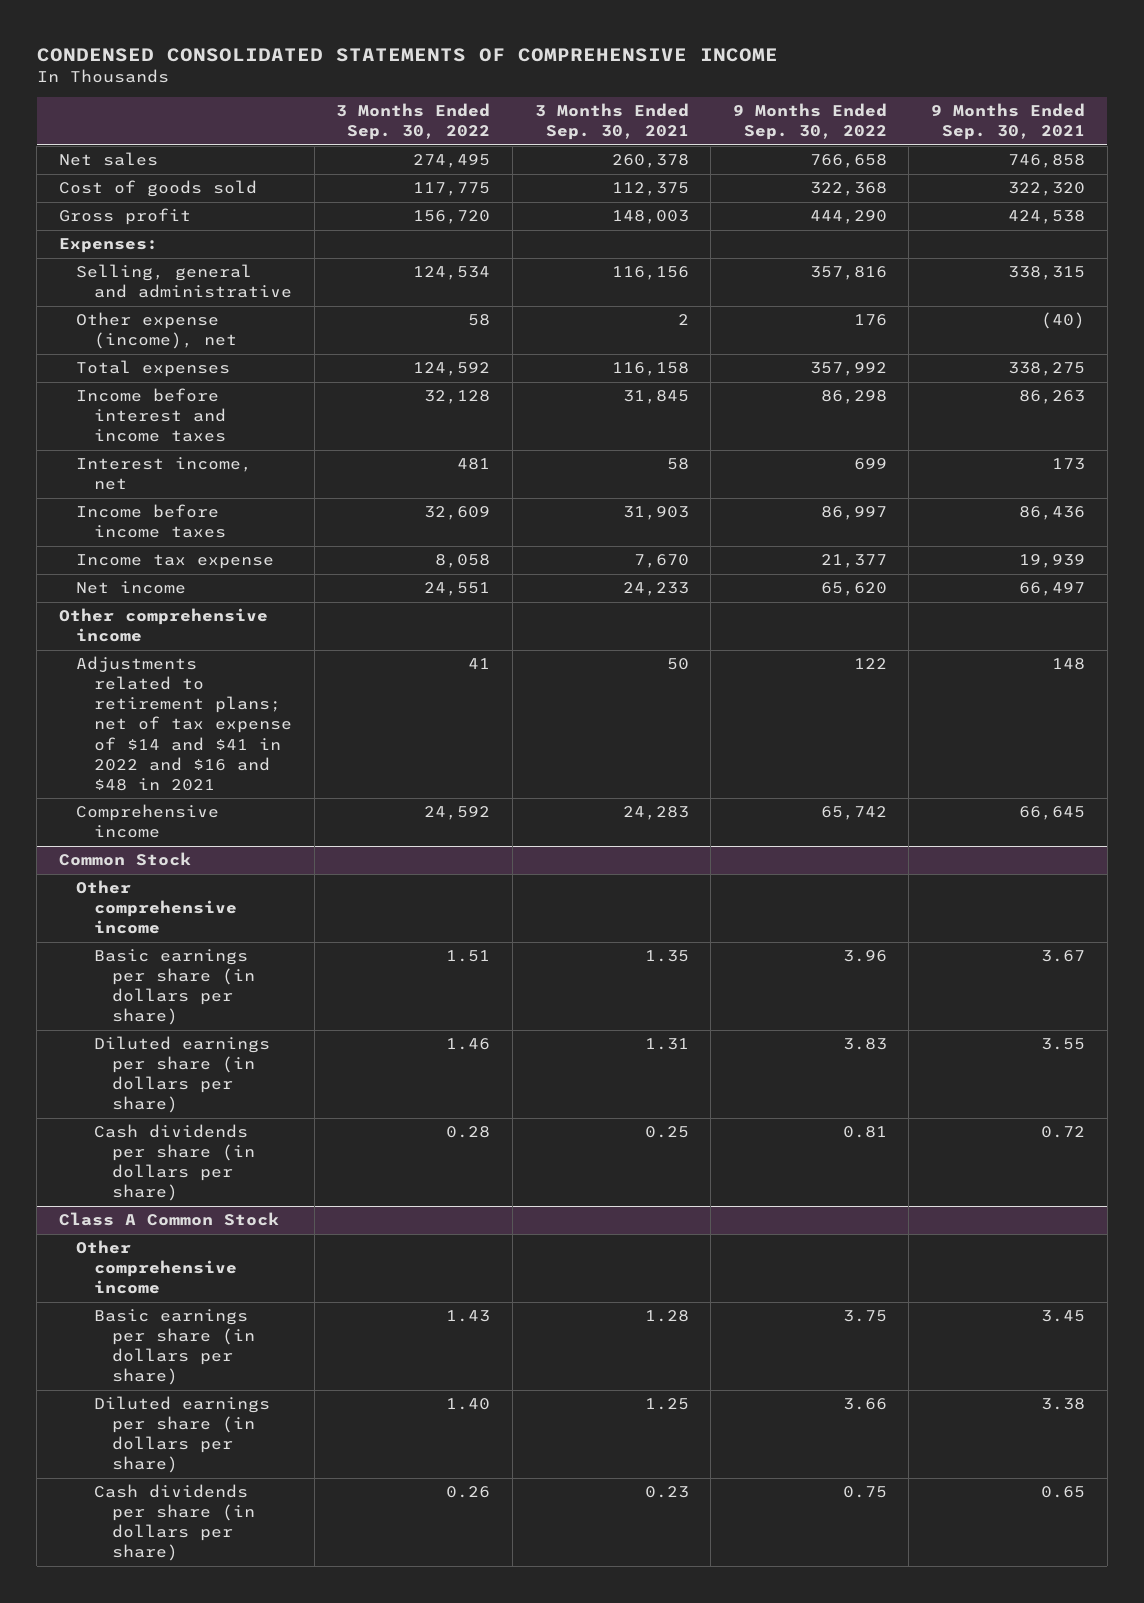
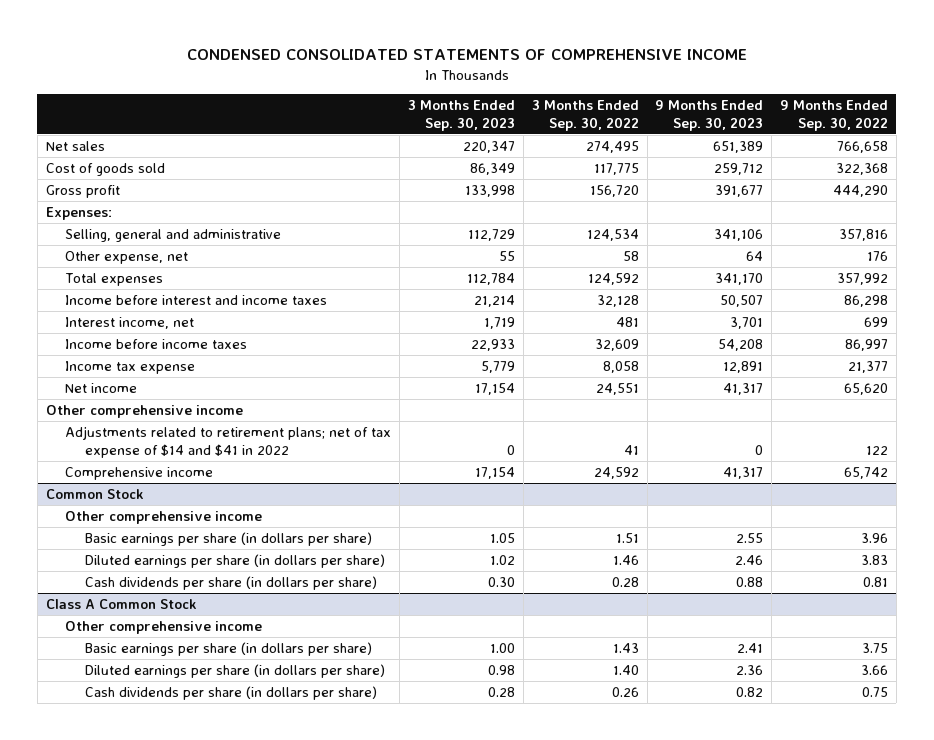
[534,103,689,141] 3 Months Ended Sep. 30, 2021 -> none
[930,103,1085,141] 9 Months Ended Sep. 30, 2021 -> none
none -> [408,99,516,131] 3 Months Ended Sep. 30, 2023
none -> [655,99,764,131] 9 Months Ended Sep. 30, 2023
[76,312,238,350] Other expense (income), net -> [65,250,189,264] Other expense, net
[76,656,293,791] Adjustments related to retirement plans; net of tax expense of $14 and $41 in 2022 and $16 and $48 in 2021 -> [65,425,392,458] Adjustments related to retirement plans; net of tax expense of $14 and $41 in 2022

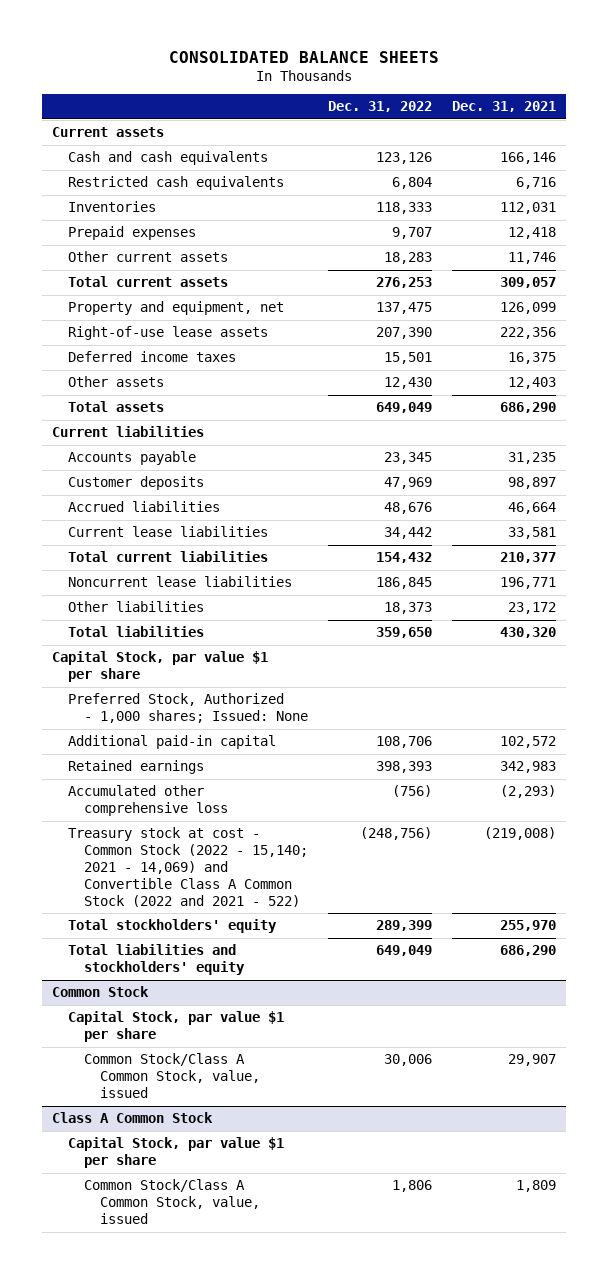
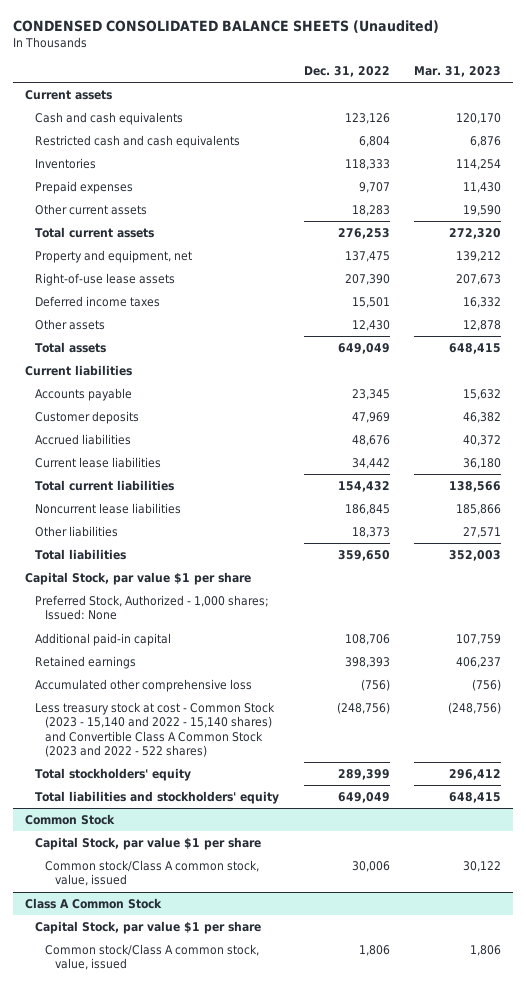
[168,50,439,63] CONSOLIDATED BALANCE SHEETS -> [13,20,440,34] CONDENSED CONSOLIDATED BALANCE SHEETS (Unaudited)
[452,101,557,113] Dec. 31, 2021 -> none
none -> [413,66,501,78] Mar. 31, 2023
[67,176,284,191] Restricted cash equivalents -> [35,134,241,148] Restricted cash and cash equivalents
[67,827,309,908] Treasury stock at cost - Common Stock (2022 - 15,140; 2021 - 14,069) and Convertible Class A Common Stock (2022 and 2021 - 522) -> [35,701,276,757] Less treasury stock at cost - Common Stock (2023 - 15,140 and 2022 - 15,140 shares) and Convertible Class A Common Stock (2023 and 2022 - 522 shares)
[84,1053,261,1099] Common Stock/Class A Common Stock, value, issued -> [45,859,260,887] Common stock/Class A common stock, value, issued
[84,1179,261,1225] Common Stock/Class A Common Stock, value, issued -> [45,943,260,971] Common stock/Class A common stock, value, issued

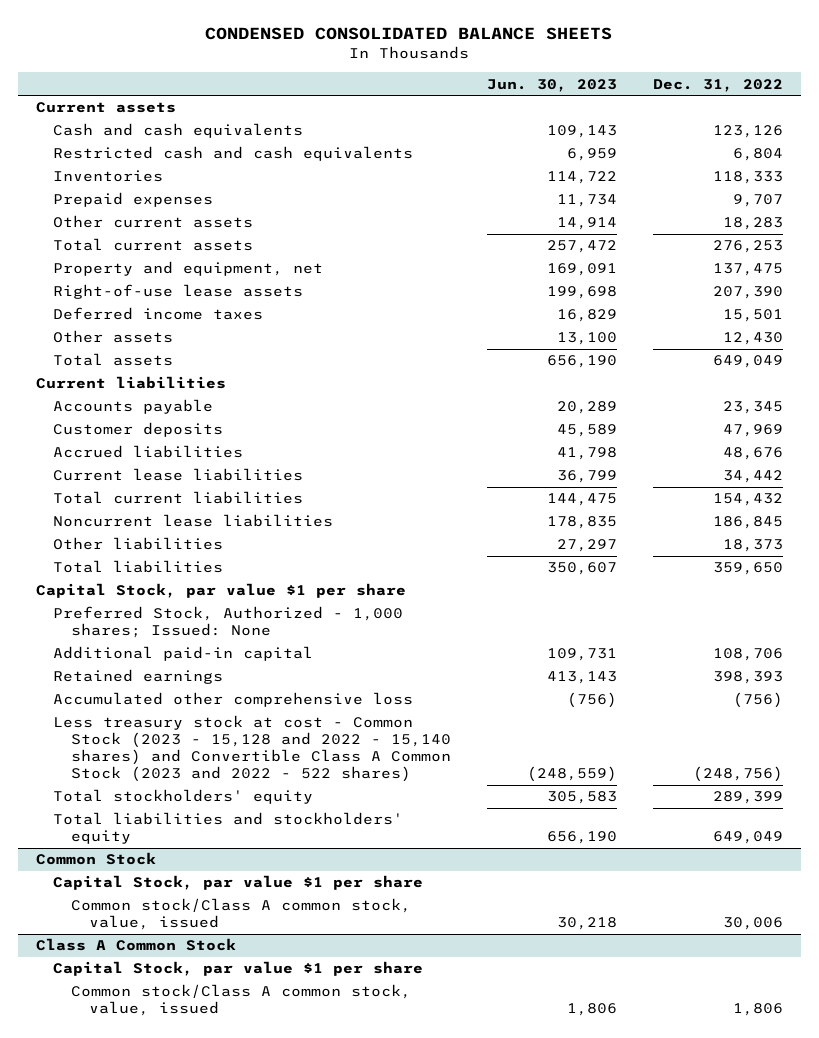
[13,20,440,34] CONDENSED CONSOLIDATED BALANCE SHEETS (Unaudited) -> [205,27,613,41] CONDENSED CONSOLIDATED BALANCE SHEETS
[413,66,501,78] Mar. 31, 2023 -> none
none -> [487,78,618,92] Jun. 30, 2023
[35,701,276,757] Less treasury stock at cost - Common Stock (2023 - 15,140 and 2022 - 15,140 shares) and Convertible Class A Common Stock (2023 and 2022 - 522 shares) -> [53,715,452,783] Less treasury stock at cost - Common Stock (2023 - 15,128 and 2022 - 15,140 shares) and Convertible Class A Common Stock (2023 and 2022 - 522 shares)

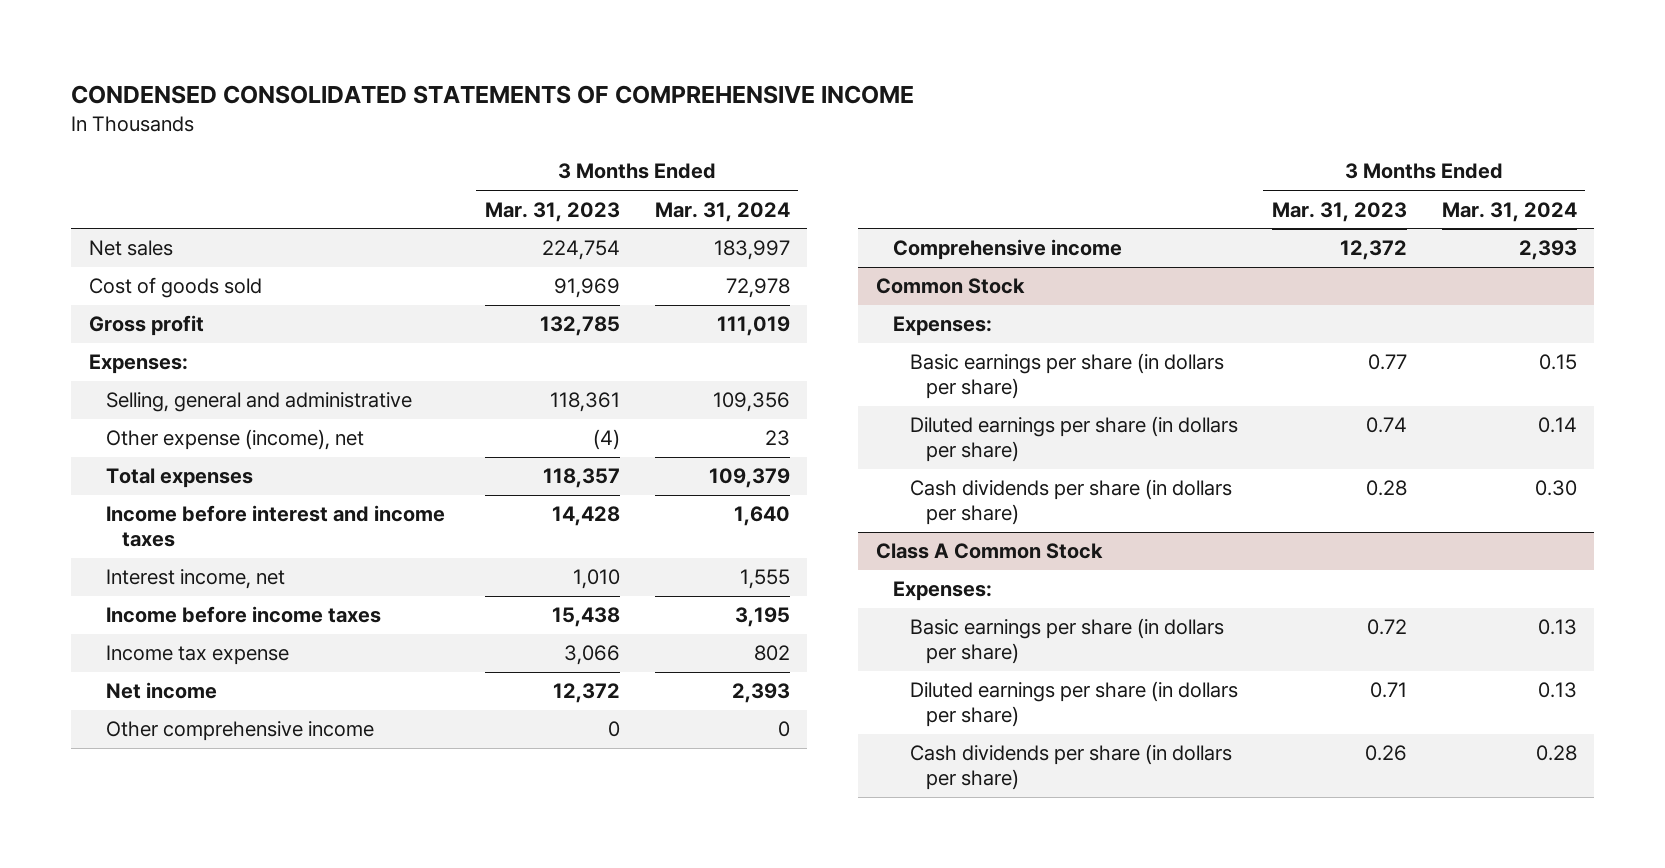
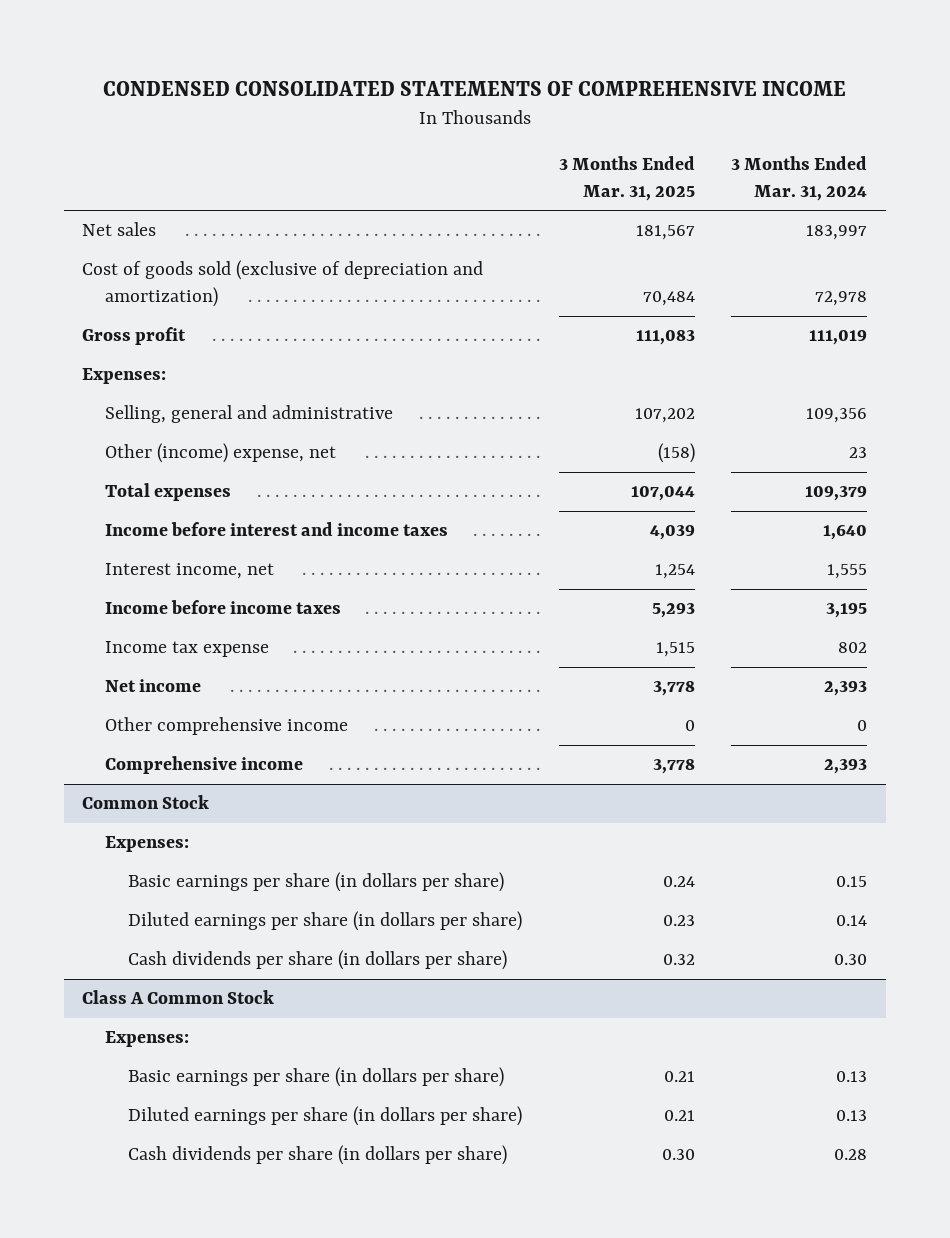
[484,201,620,222] Mar. 31, 2023 -> none
none -> [558,155,695,201] 3 Months Ended Mar. 31, 2025
[88,277,262,299] Cost of goods sold -> [82,260,484,308] Cost of goods sold (exclusive of depreciation and amortization)
[105,429,364,451] Other expense (income), net -> [105,443,337,464] Other (income) expense, net

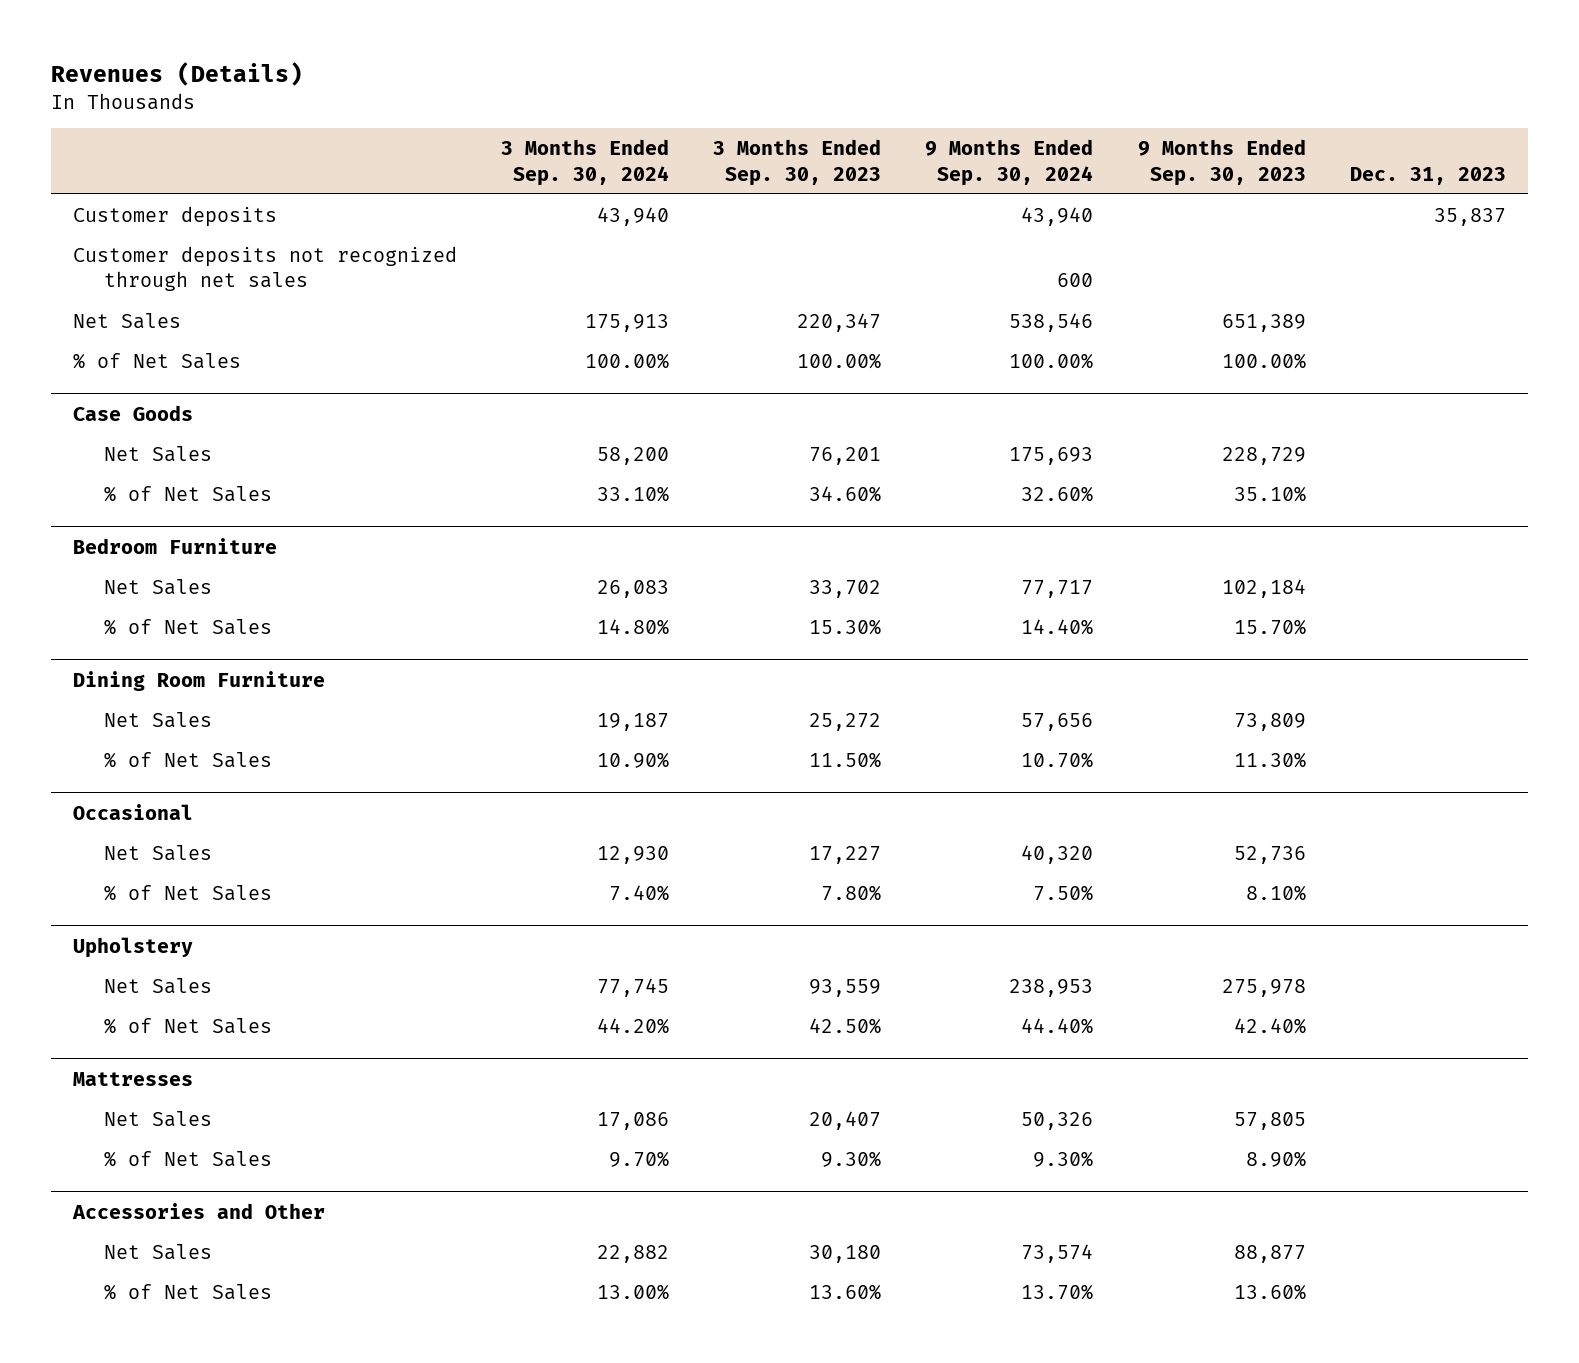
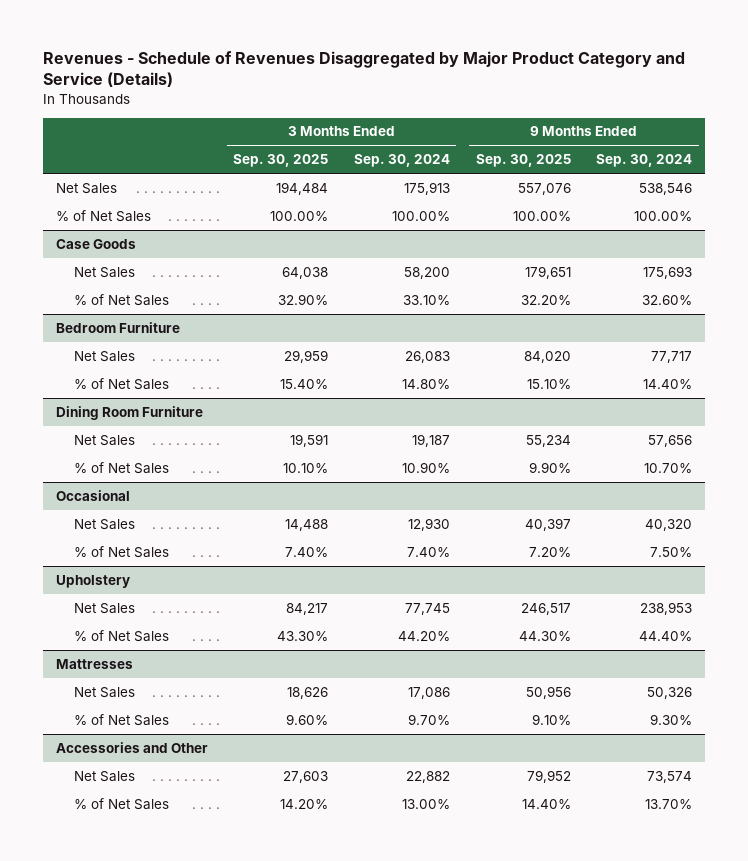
[51,62,304,87] Revenues (Details) -> [42,50,685,88] Revenues - Schedule of Revenues Disaggregated by Major Product Category and Service (Details)
[713,139,882,186] 3 Months Ended Sep. 30, 2023 -> none
[1137,139,1306,186] 9 Months Ended Sep. 30, 2023 -> none
[1349,166,1506,185] Dec. 31, 2023 -> none
none -> [233,154,329,168] Sep. 30, 2025
none -> [475,154,571,168] Sep. 30, 2025
[73,206,278,228] Customer deposits -> none
[73,246,458,292] Customer deposits not recognized through net sales -> none

